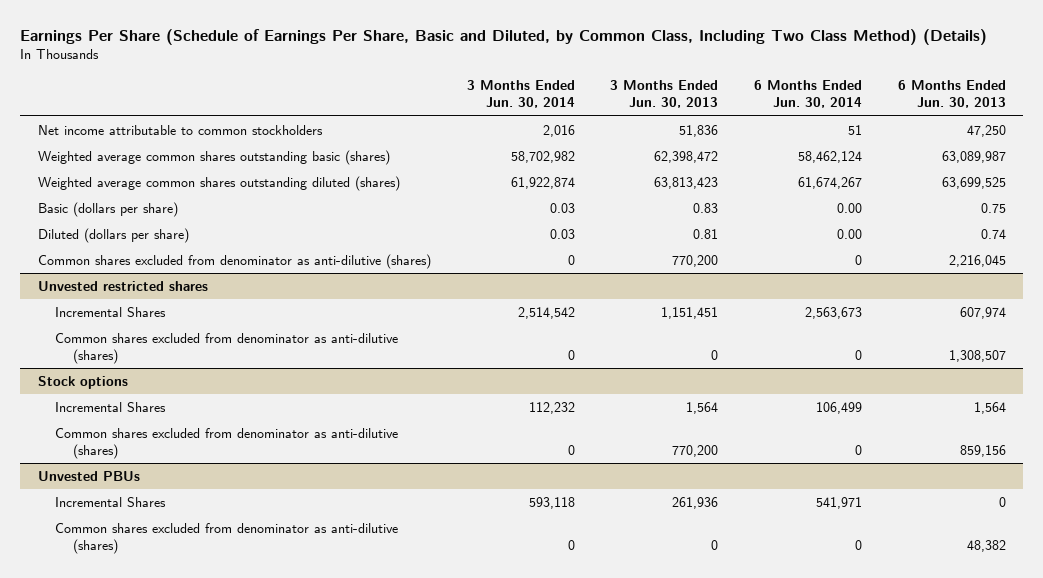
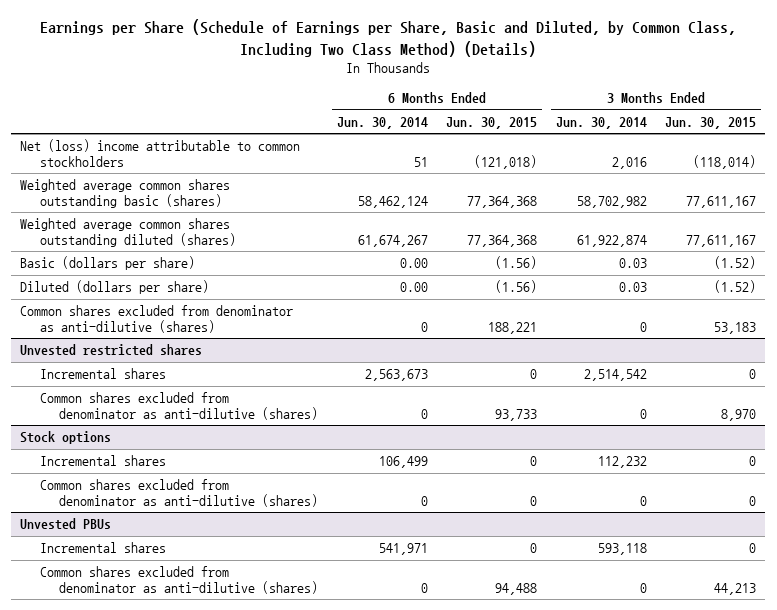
[19,28,987,45] Earnings Per Share (Schedule of Earnings Per Share, Basic and Diluted, by Common Class, Including Two Class Method) (Details) -> [40,19,737,57] Earnings per Share (Schedule of Earnings per Share, Basic and Diluted, by Common Class, Including Two Class Method) (Details)
[610,80,719,109] 3 Months Ended Jun. 30, 2013 -> none
[897,80,1006,109] 6 Months Ended Jun. 30, 2013 -> none
none -> [446,116,538,129] Jun. 30, 2015
none -> [665,116,757,129] Jun. 30, 2015
[37,124,323,135] Net income attributable to common stockholders -> [20,139,301,168] Net (loss) income attributable to common stockholders
[55,306,167,317] Incremental Shares -> [39,368,166,380] Incremental shares
[55,401,167,412] Incremental Shares -> [39,455,166,467] Incremental shares
[55,496,167,507] Incremental Shares -> [39,542,166,554] Incremental shares

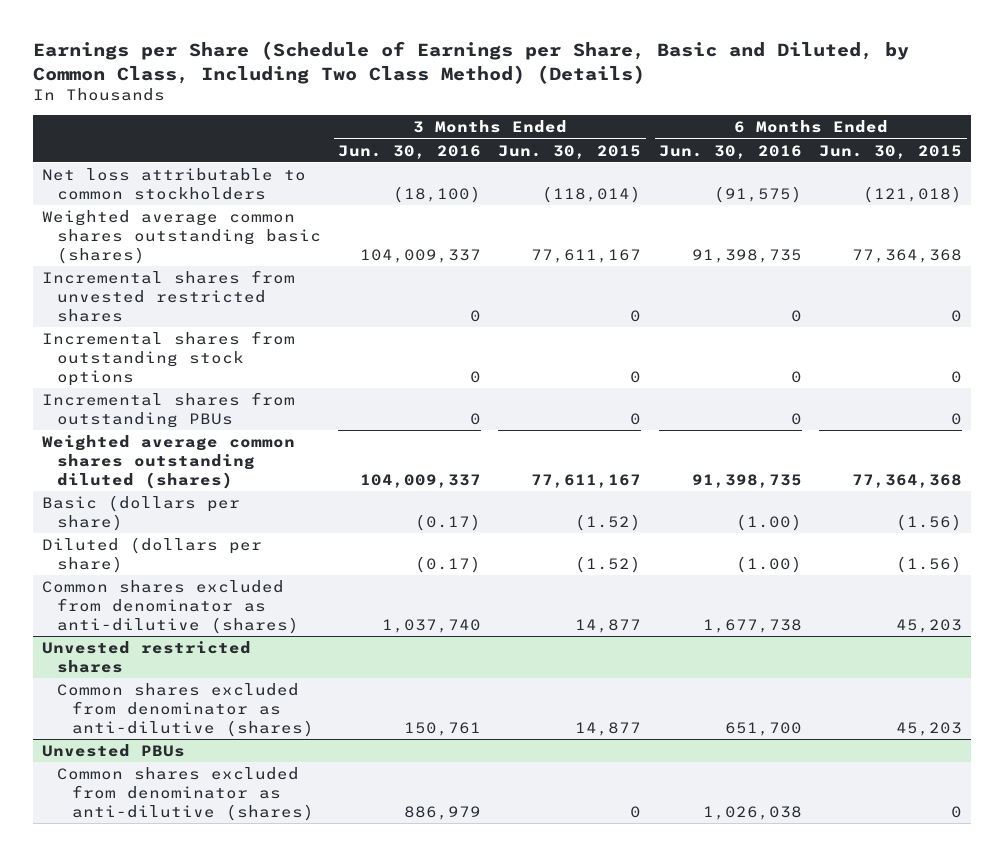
[336,116,428,129] Jun. 30, 2014 -> none
[555,116,647,129] Jun. 30, 2014 -> none
none -> [338,144,482,159] Jun. 30, 2016
none -> [658,144,802,159] Jun. 30, 2016
[20,139,301,168] Net (loss) income attributable to common stockholders -> [41,167,306,200] Net loss attributable to common stockholders
none -> [41,269,295,322] Incremental shares from unvested restricted shares
none -> [41,330,295,386] Incremental shares from outstanding stock options
none -> [41,391,295,428] Incremental shares from outstanding PBUs
[488,322,538,335] 188,221 -> [896,618,963,633] 45,203
[714,322,757,335] 53,183 -> [575,618,642,633] 14,877
[39,368,166,380] Incremental shares -> none
[20,431,112,445] Stock options -> none
[39,455,166,467] Incremental shares -> none
[39,479,319,508] Common shares excluded from denominator as anti-dilutive (shares) -> none
[495,409,538,422] 93,733 -> [896,721,963,736] 45,203
[721,409,757,422] 8,970 -> [575,721,642,736] 14,877
[39,542,166,554] Incremental shares -> none
[495,583,538,596] 94,488 -> [951,805,963,818] 0
[714,583,757,596] 44,213 -> [630,805,642,818] 0

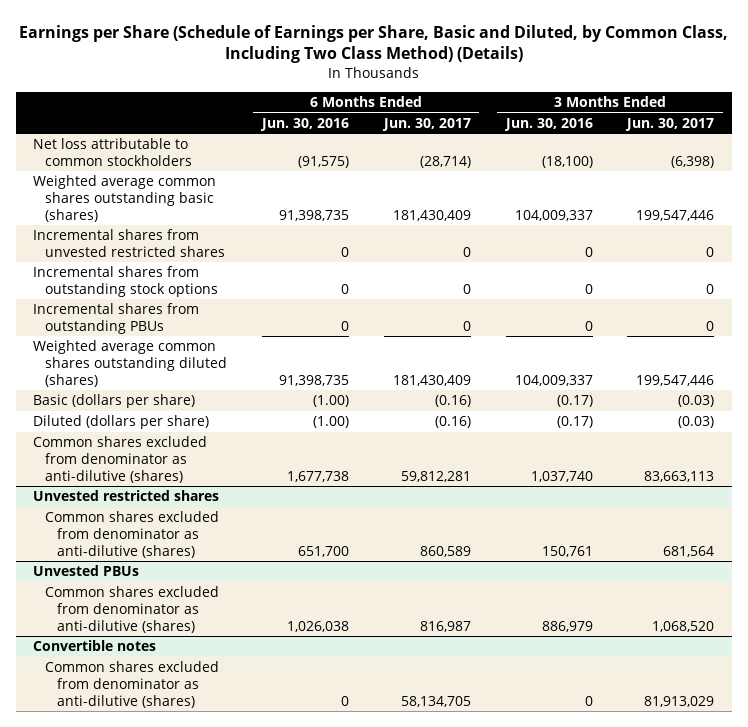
[498,144,642,159] Jun. 30, 2015 -> none
[819,144,963,159] Jun. 30, 2015 -> none
none -> [381,117,471,131] Jun. 30, 2017
none -> [625,117,715,131] Jun. 30, 2017
none -> [33,640,157,652] Convertible notes
none -> [45,661,220,708] Common shares excluded from denominator as anti-dilutive (shares)

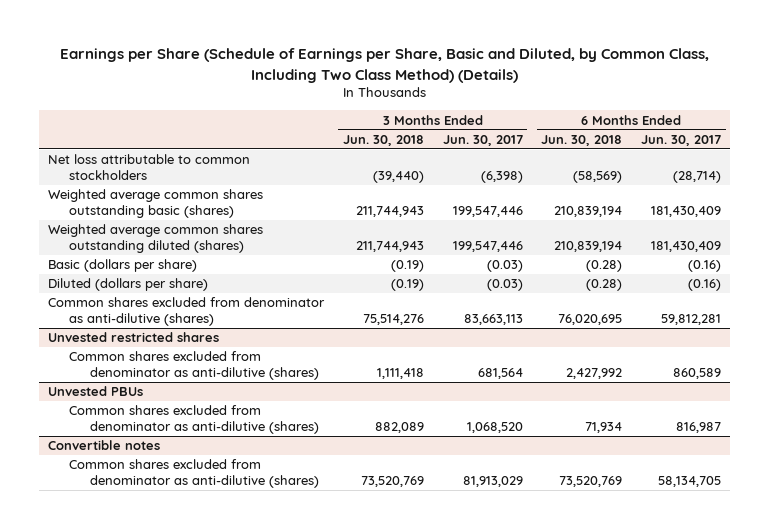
[260,117,350,131] Jun. 30, 2016 -> none
[503,117,593,131] Jun. 30, 2016 -> none
none -> [343,134,425,146] Jun. 30, 2018
none -> [541,134,623,146] Jun. 30, 2018
[33,229,226,258] Incremental shares from unvested restricted shares -> none
[33,266,219,298] Incremental shares from outstanding stock options -> none
[33,303,200,335] Incremental shares from outstanding PBUs -> none

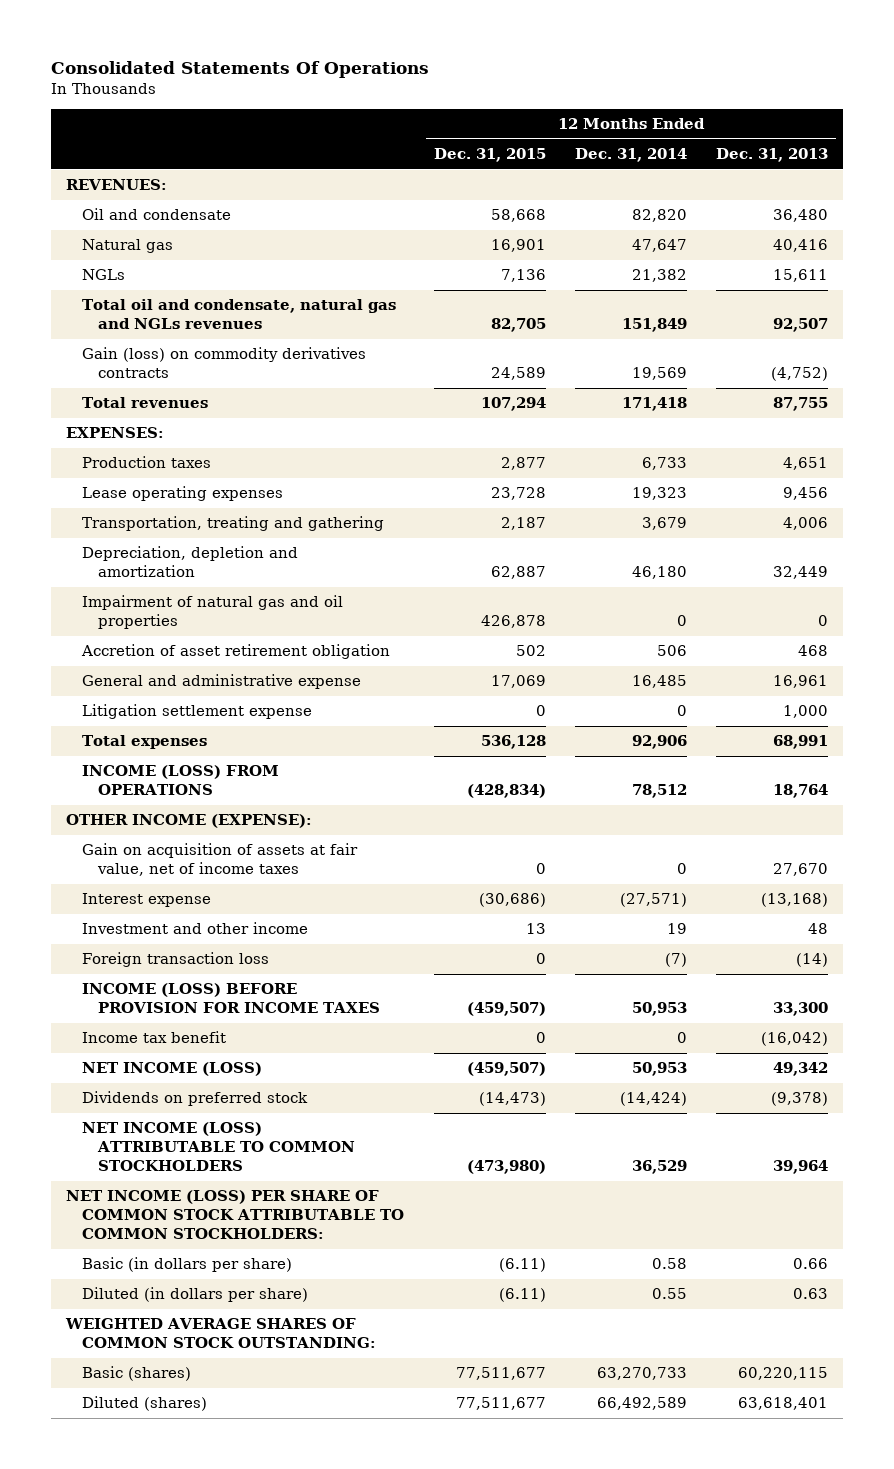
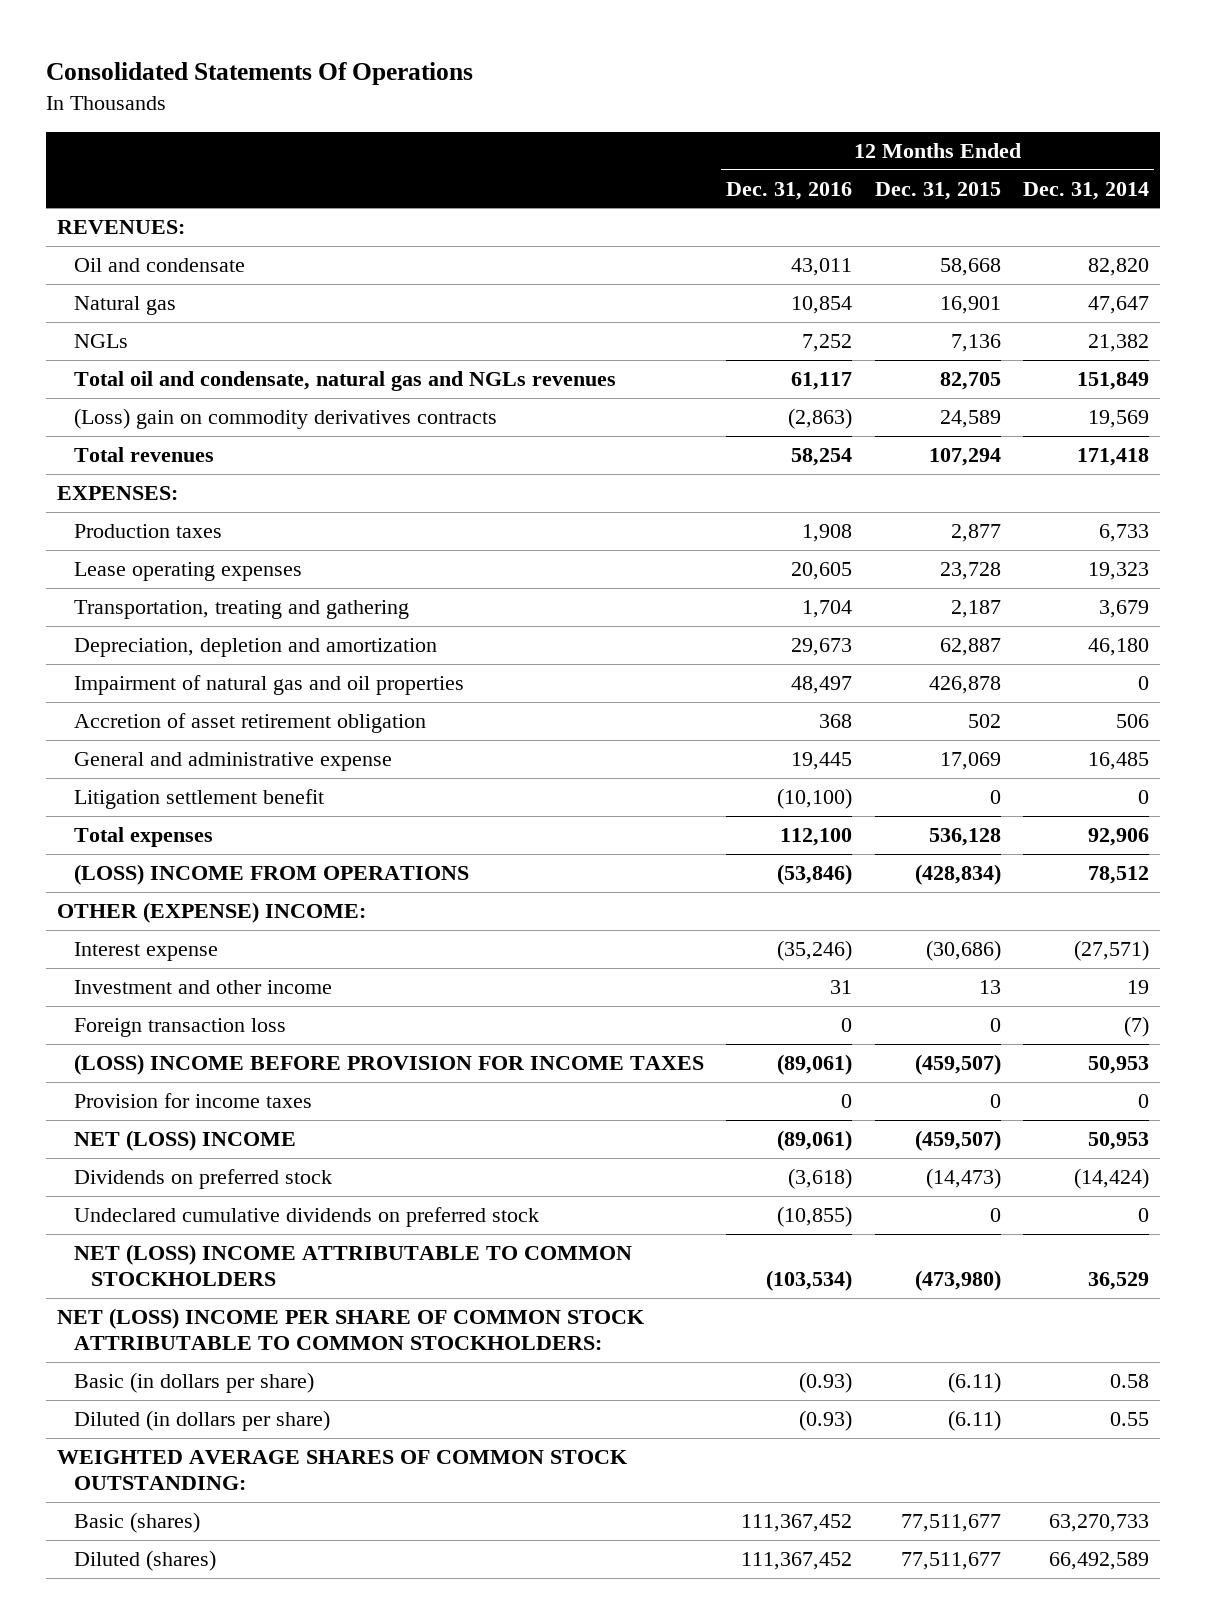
[716,148,829,163] Dec. 31, 2013 -> none
none -> [726,181,853,200] Dec. 31, 2016
[82,347,367,379] Gain (loss) on commodity derivatives contracts -> [74,408,498,430] (Loss) gain on commodity derivatives contracts
[82,704,313,720] Litigation settlement expense -> [74,789,325,810] Litigation settlement benefit
[82,843,359,877] Gain on acquisition of assets at fair value, net of income taxes -> none
[82,765,280,796] INCOME (LOSS) FROM OPERATIONS -> [74,864,470,886] (LOSS) INCOME FROM OPERATIONS
[66,814,313,829] OTHER INCOME (EXPENSE): -> [56,902,366,924] OTHER (EXPENSE) INCOME:
[82,983,381,1014] INCOME (LOSS) BEFORE PROVISION FOR INCOME TAXES -> [74,1054,705,1076] (LOSS) INCOME BEFORE PROVISION FOR INCOME TAXES
[82,1031,227,1044] Income tax benefit -> [74,1093,313,1109] Provision for income taxes
[82,1062,263,1077] NET INCOME (LOSS) -> [74,1130,297,1152] NET (LOSS) INCOME
none -> [74,1207,540,1228] Undeclared cumulative dividends on preferred stock
[82,1122,356,1172] NET INCOME (LOSS) ATTRIBUTABLE TO COMMON STOCKHOLDERS -> [74,1244,633,1287] NET (LOSS) INCOME ATTRIBUTABLE TO COMMON STOCKHOLDERS
[66,1190,405,1240] NET INCOME (LOSS) PER SHARE OF COMMON STOCK ATTRIBUTABLE TO COMMON STOCKHOLDERS: -> [56,1308,644,1351] NET (LOSS) INCOME PER SHARE OF COMMON STOCK ATTRIBUTABLE TO COMMON STOCKHOLDERS:

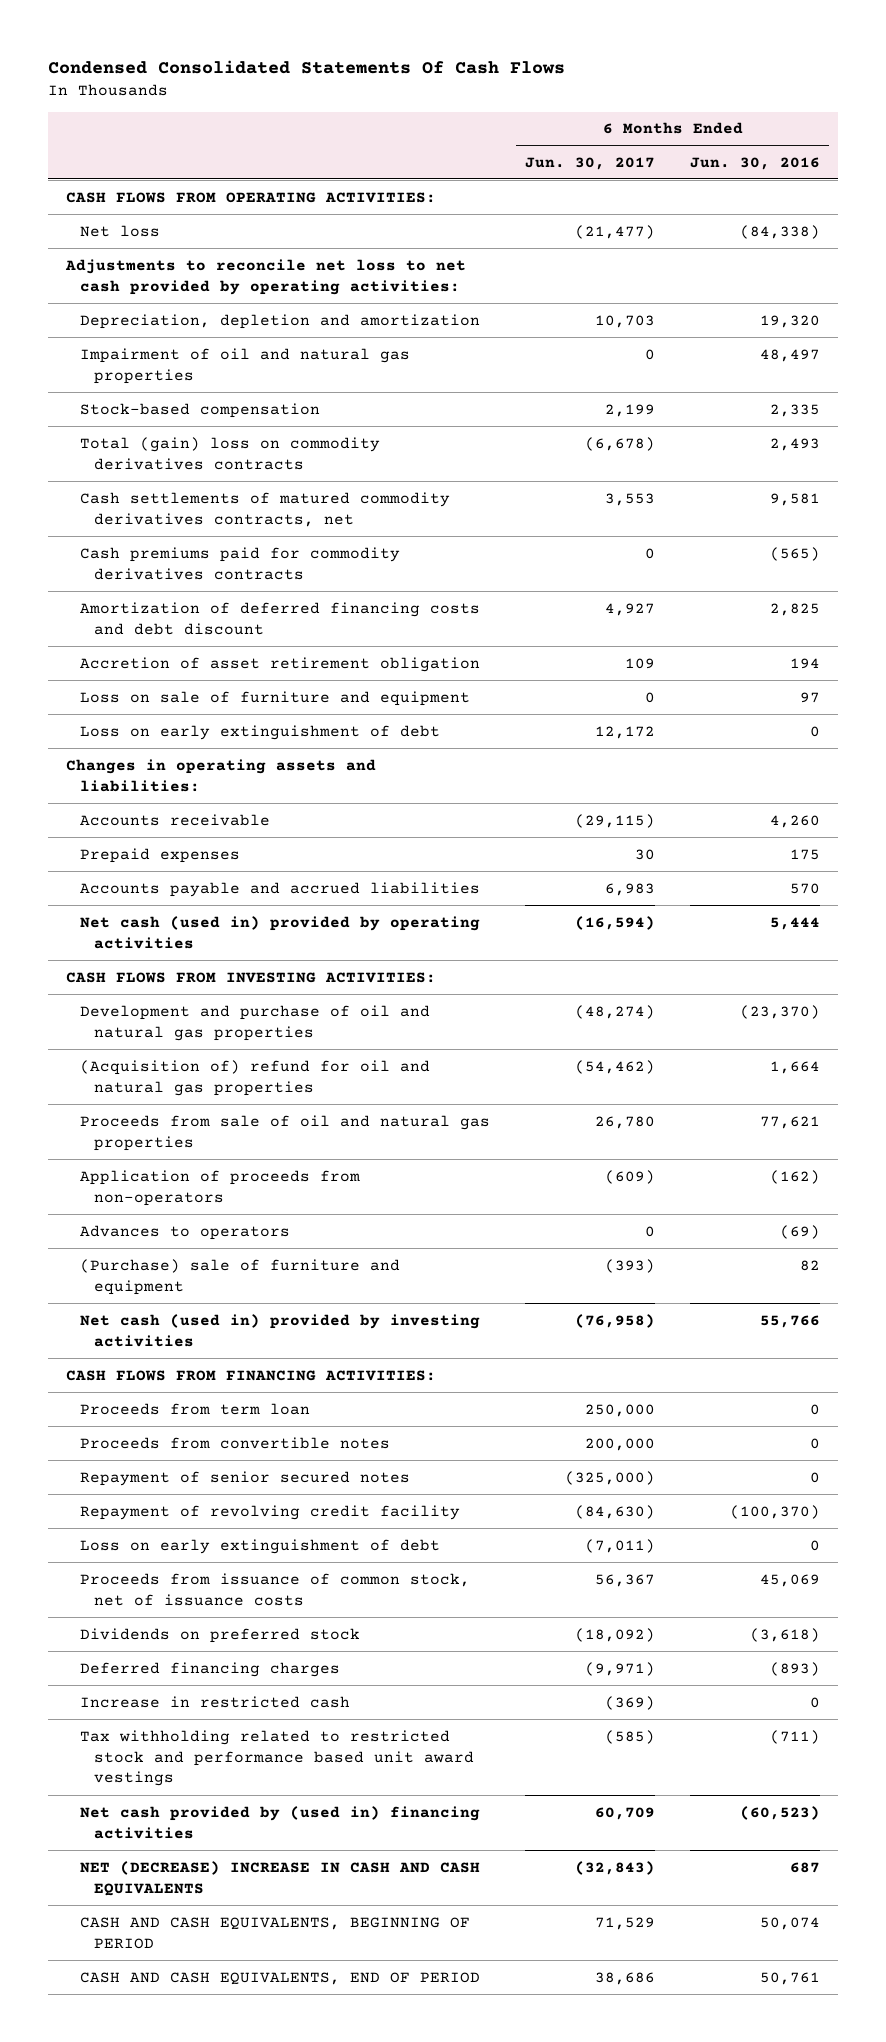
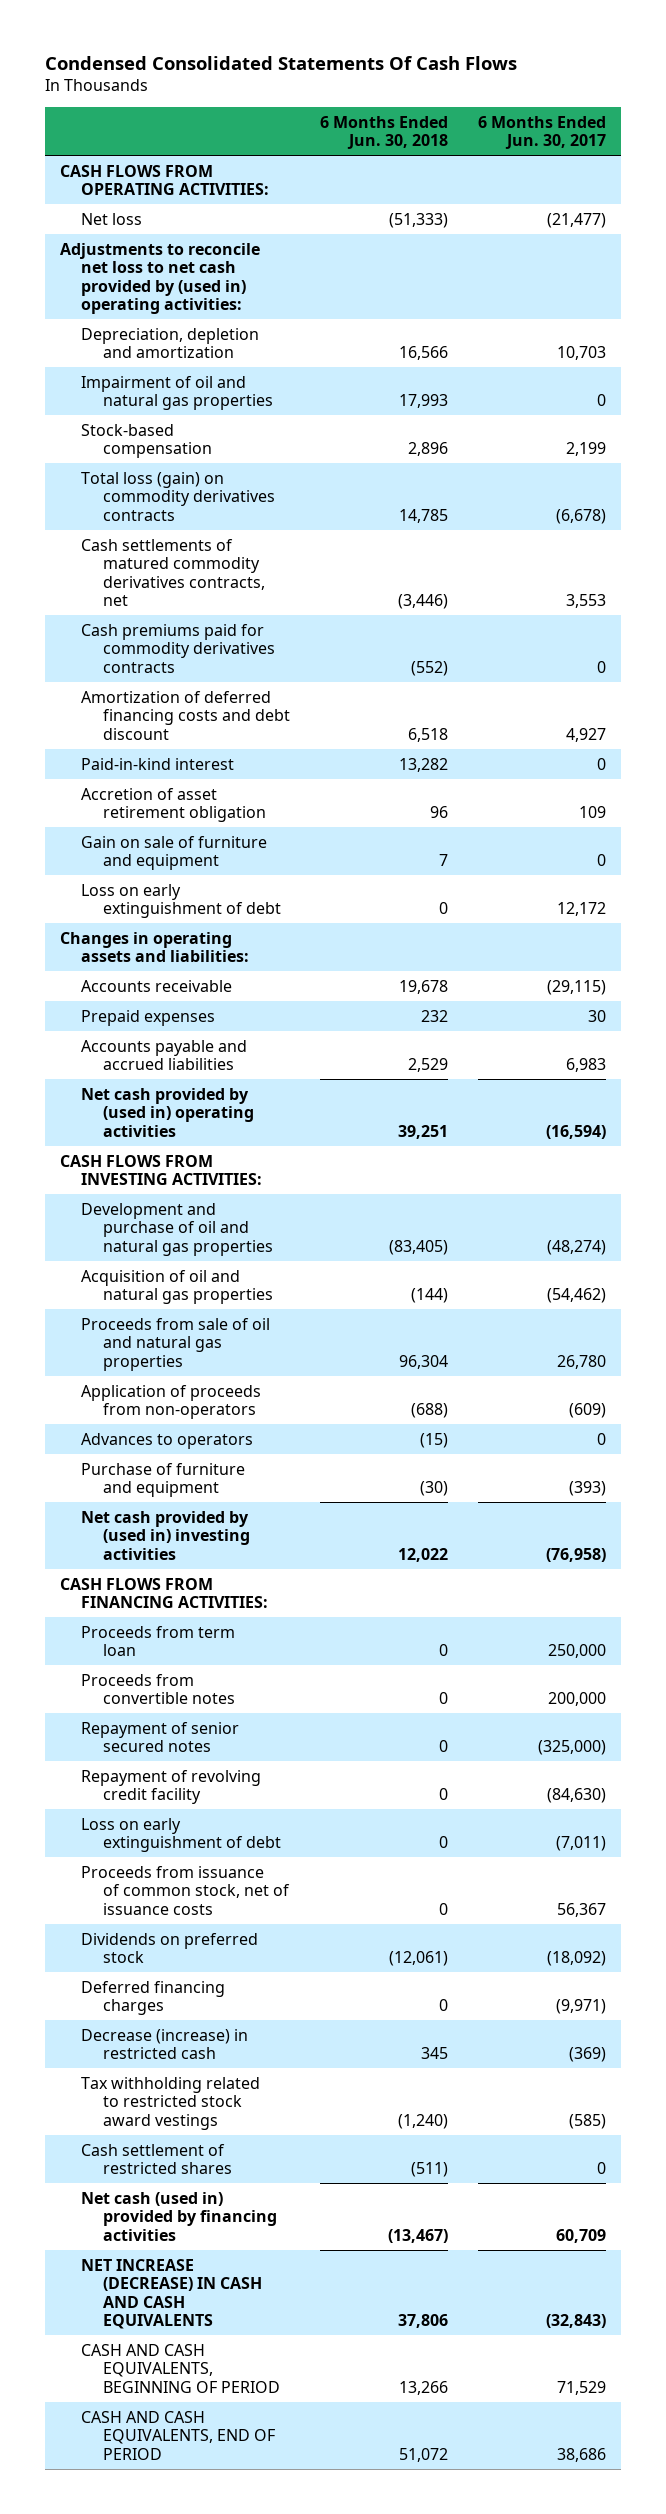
[690,156,821,170] Jun. 30, 2016 -> none
none -> [319,115,448,150] 6 Months Ended Jun. 30, 2018
[64,258,466,295] Adjustments to reconcile net loss to net cash provided by operating activities: -> [60,242,261,315] Adjustments to reconcile net loss to net cash provided by (used in) operating activities:
[79,436,380,470] Total (gain) loss on commodity derivatives contracts -> [81,471,275,521] Total loss (gain) on commodity derivatives contracts
none -> [81,757,235,770] Paid-in-kind interest
[79,690,470,706] Loss on sale of furniture and equipment -> [81,835,268,871] Gain on sale of furniture and equipment
[79,915,480,949] Net cash (used in) provided by operating activities -> [81,1087,254,1137] Net cash provided by (used in) operating activities
[79,1059,430,1096] (Acquisition of) refund for oil and natural gas properties -> [81,1269,273,1305] Acquisition of oil and natural gas properties
[79,1258,400,1295] (Purchase) sale of furniture and equipment -> [81,1462,246,1498] Purchase of furniture and equipment
[79,1313,480,1347] Net cash (used in) provided by investing activities -> [81,1510,250,1560] Net cash provided by (used in) investing activities
[79,1695,350,1708] Increase in restricted cash -> [81,2028,249,2060] Decrease (increase) in restricted cash
[79,1729,475,1787] Tax withholding related to restricted stock and performance based unit award vestings -> [81,2076,261,2130] Tax withholding related to restricted stock award vestings
none -> [81,2143,232,2175] Cash settlement of restricted shares
[79,1805,480,1839] Net cash provided by (used in) financing activities -> [81,2191,277,2241] Net cash (used in) provided by financing activities
[79,1860,480,1896] NET (DECREASE) INCREASE IN CASH AND CASH EQUIVALENTS -> [81,2258,262,2330] NET INCREASE (DECREASE) IN CASH AND CASH EQUIVALENTS

